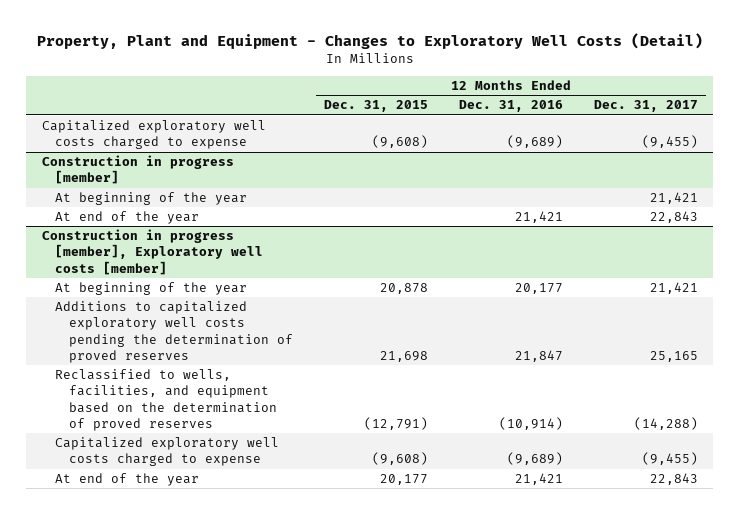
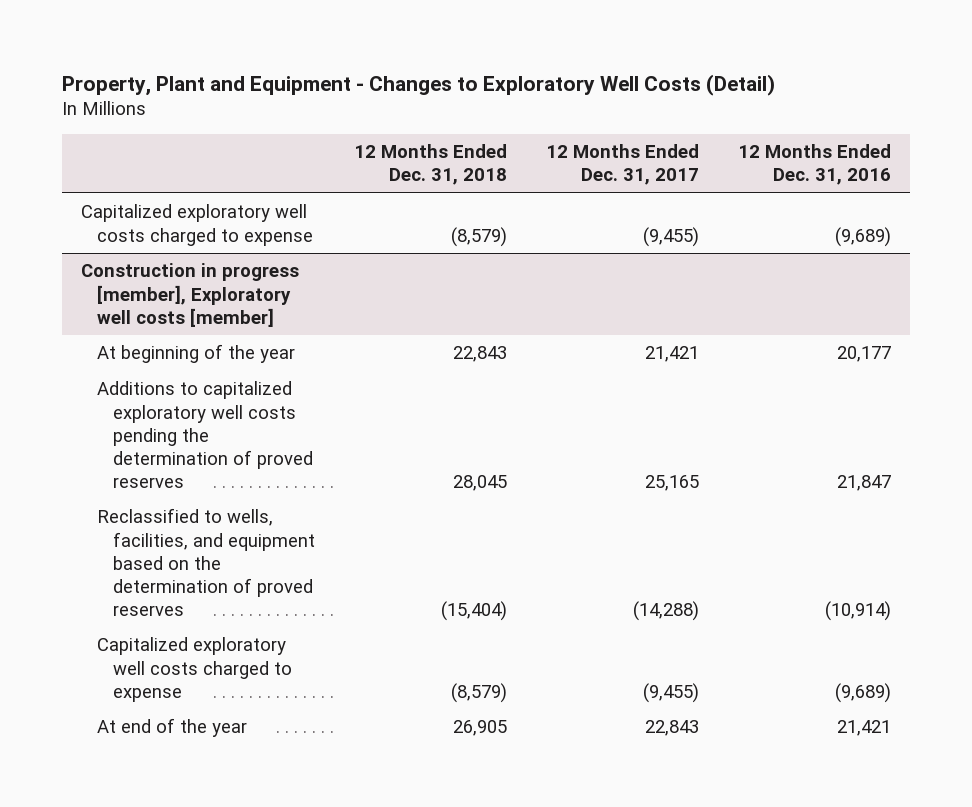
[323,100,428,113] Dec. 31, 2015 -> none
none -> [353,144,507,186] 12 Months Ended Dec. 31, 2018
[41,155,234,185] Construction in progress [member] -> none
[55,192,248,206] At beginning of the year -> none
[55,211,200,225] At end of the year -> none

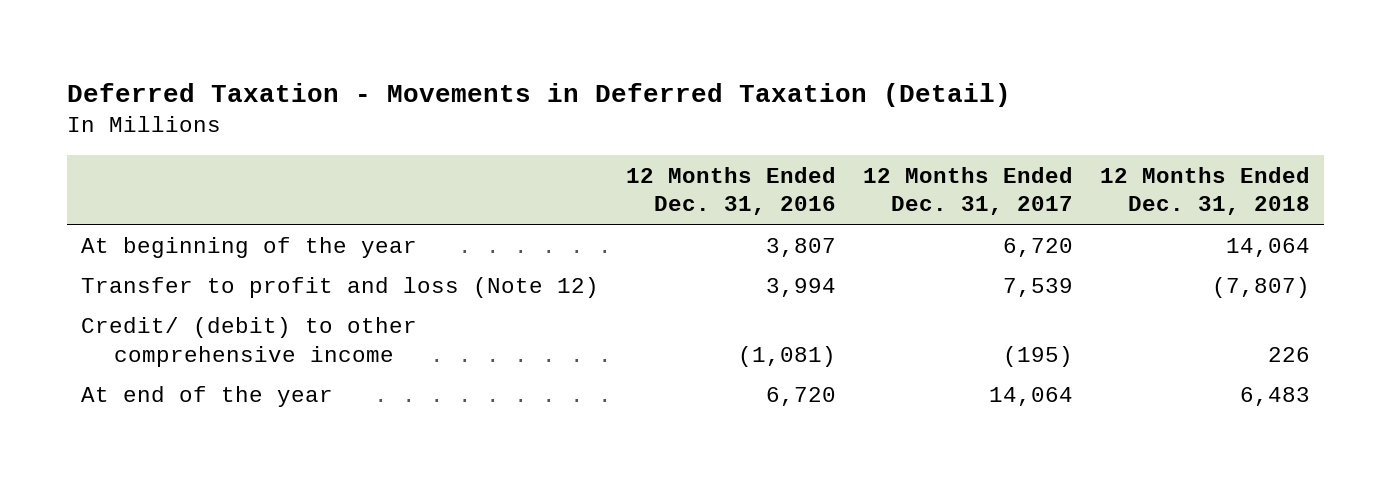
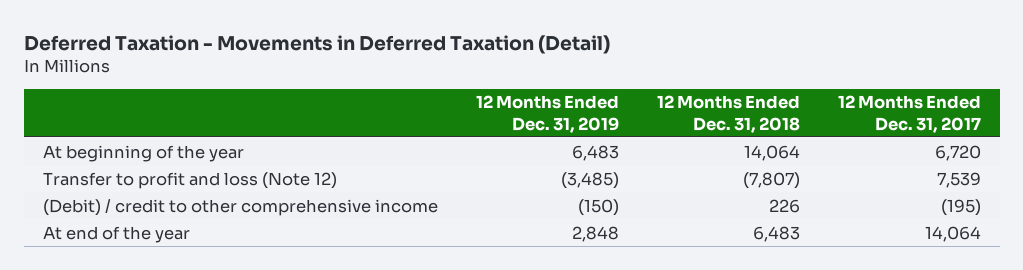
[625,166,836,216] 12 Months Ended Dec. 31, 2016 -> none
none -> [475,95,619,133] 12 Months Ended Dec. 31, 2019
[80,316,417,367] Credit/ (debit) to other comprehensive income -> [42,198,438,216] (Debit) / credit to other comprehensive income

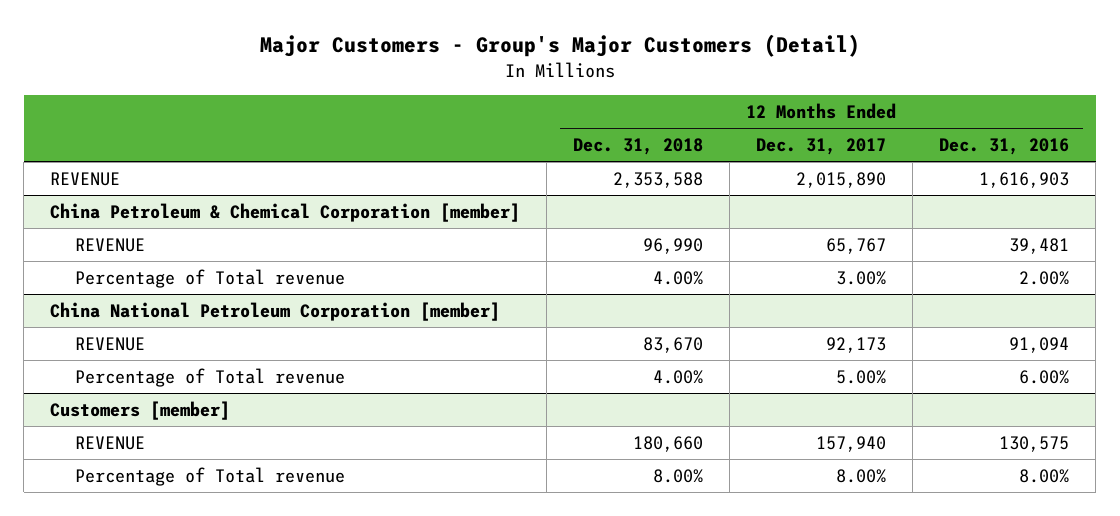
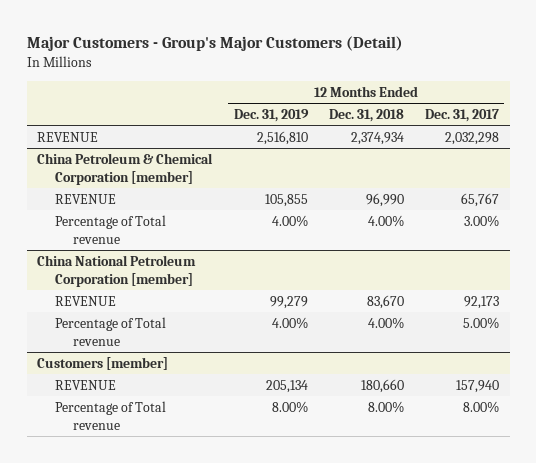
[939,138,1070,156] Dec. 31, 2016 -> none
none -> [233,108,309,122] Dec. 31, 2019
[613,171,704,188] 2,353,588 -> [350,131,404,145] 2,374,934
[796,171,887,188] 2,015,890 -> [445,131,500,145] 2,032,298

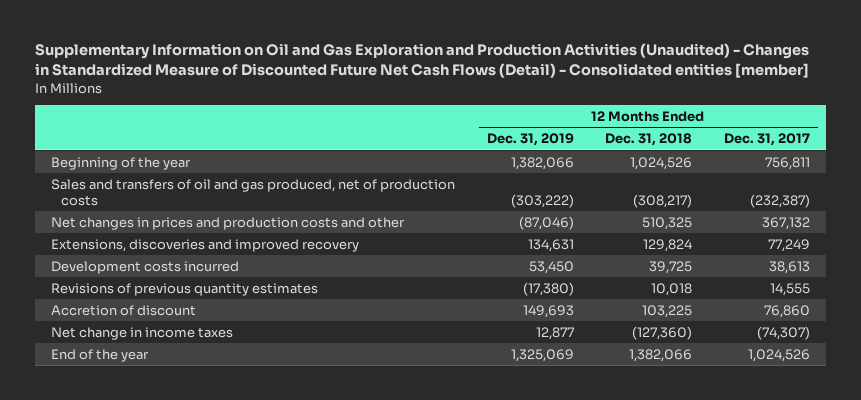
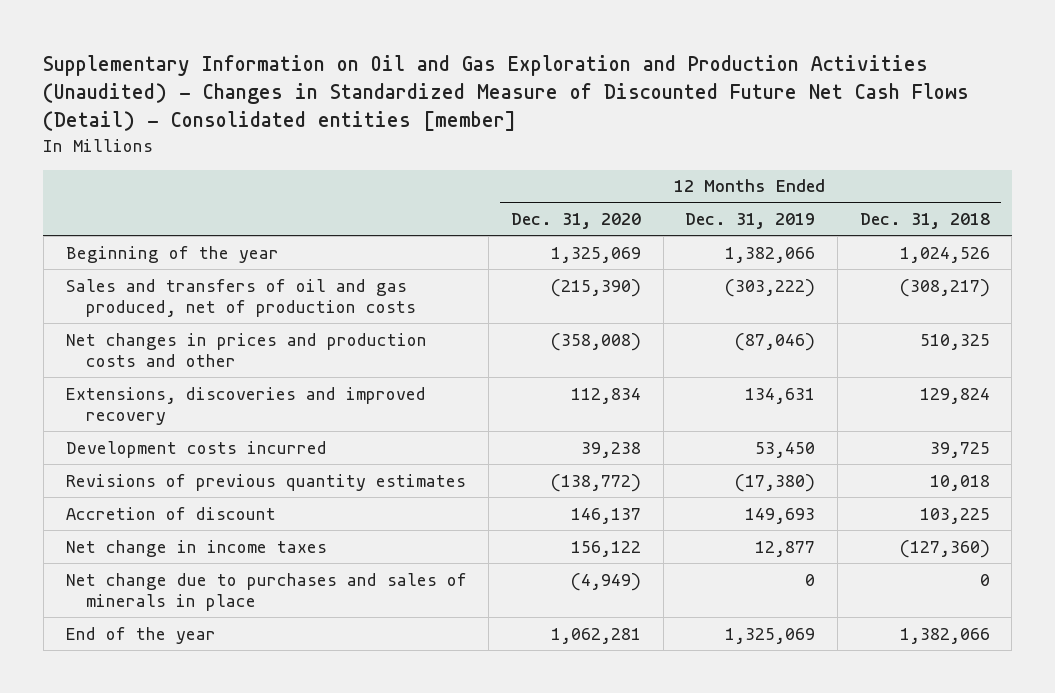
[723,133,810,147] Dec. 31, 2017 -> none
none -> [510,213,641,230] Dec. 31, 2020
none -> [65,572,467,611] Net change due to purchases and sales of minerals in place

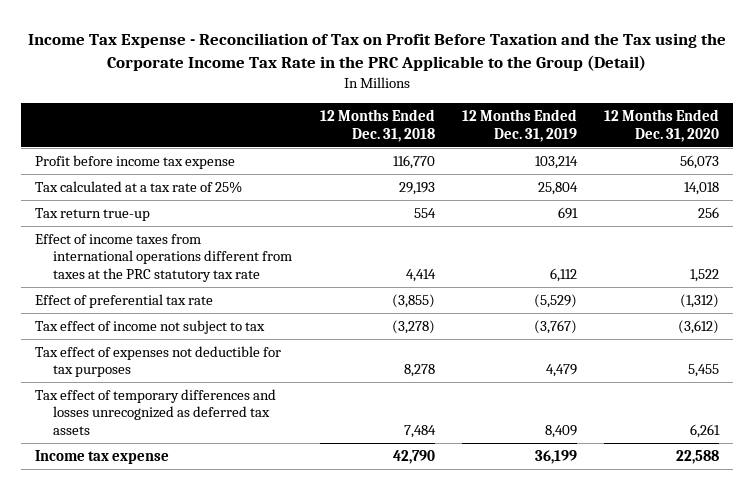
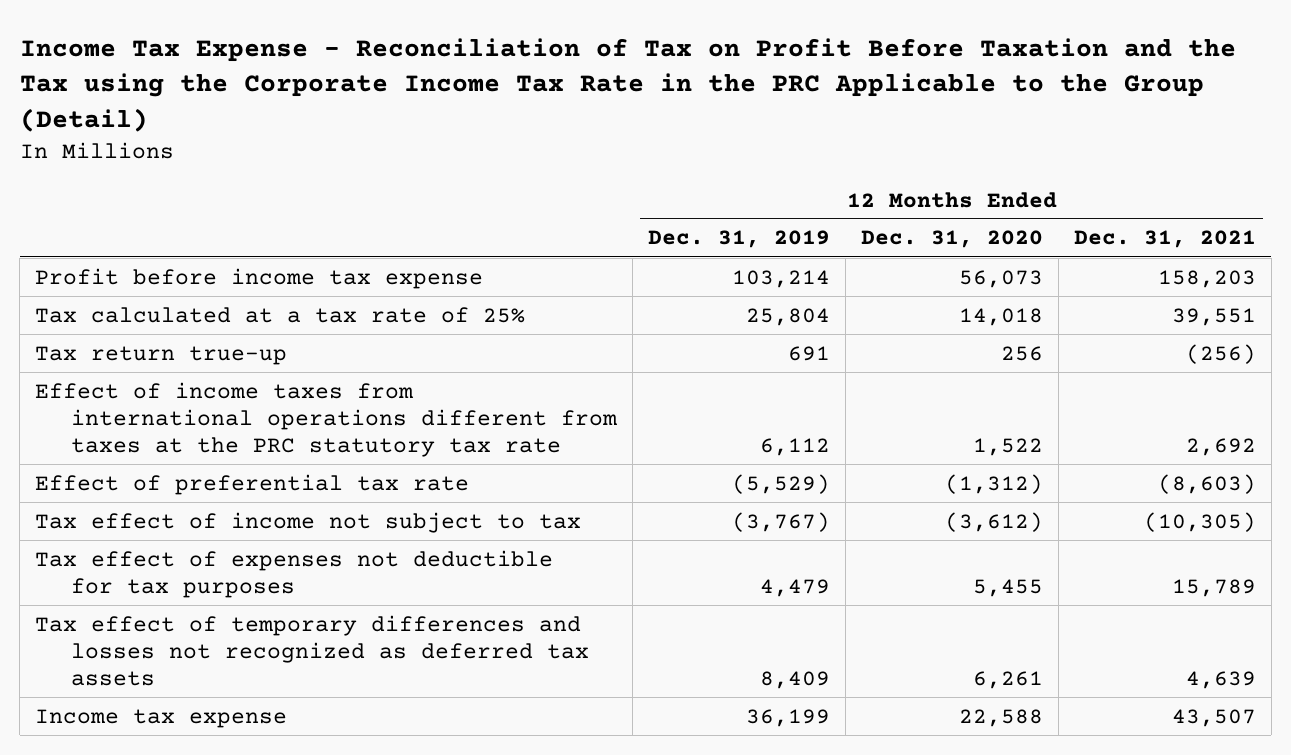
[319,109,435,142] 12 Months Ended Dec. 31, 2018 -> none
none -> [1073,230,1256,249] Dec. 31, 2021
[34,389,276,435] Tax effect of temporary differences and losses unrecognized as deferred tax assets -> [35,614,589,686] Tax effect of temporary differences and losses not recognized as deferred tax assets

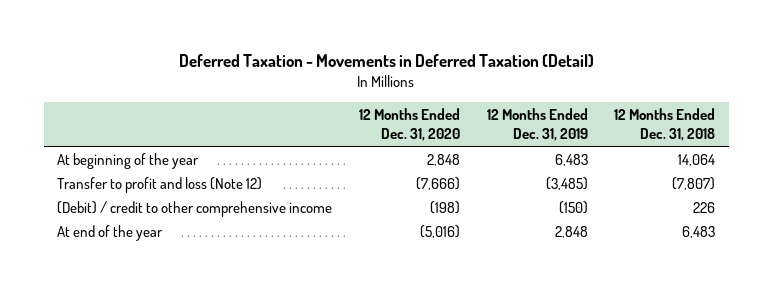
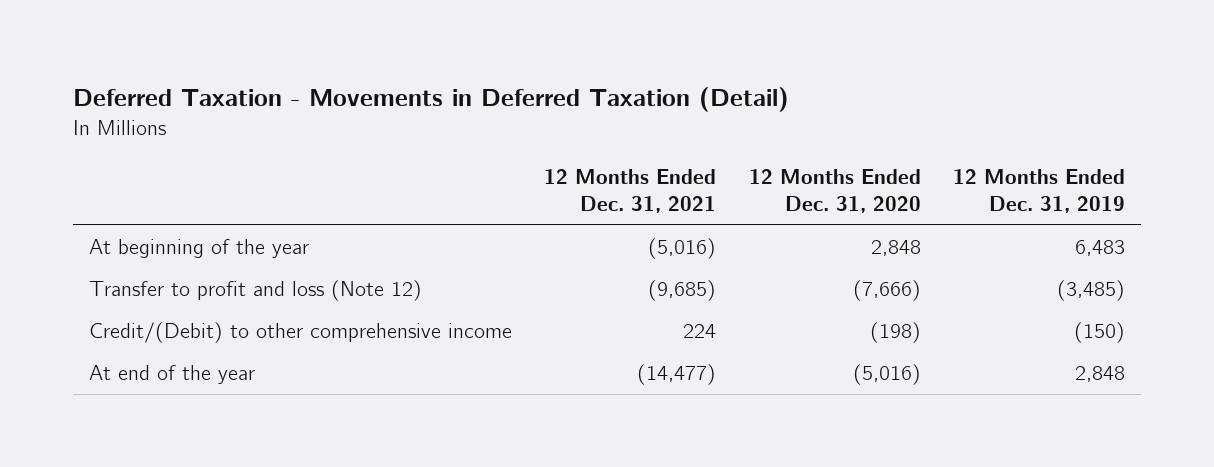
[614,108,716,142] 12 Months Ended Dec. 31, 2018 -> none
none -> [544,168,717,214] 12 Months Ended Dec. 31, 2021
[57,200,333,217] (Debit) / credit to other comprehensive income -> [89,322,513,344] Credit/(Debit) to other comprehensive income

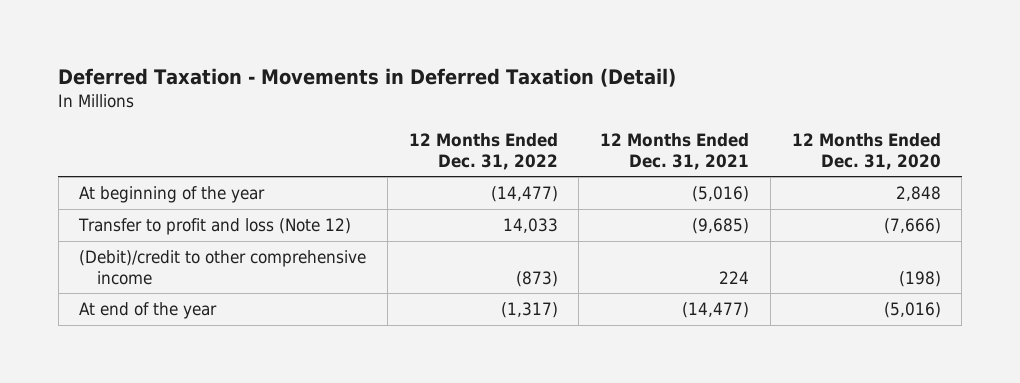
[952,168,1125,214] 12 Months Ended Dec. 31, 2019 -> none
none -> [408,133,558,170] 12 Months Ended Dec. 31, 2022
[89,322,513,344] Credit/(Debit) to other comprehensive income -> [79,250,367,285] (Debit)/credit to other comprehensive income

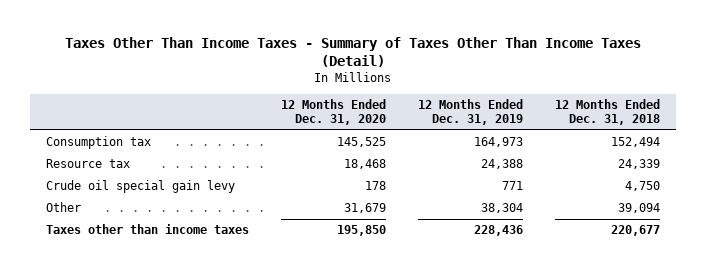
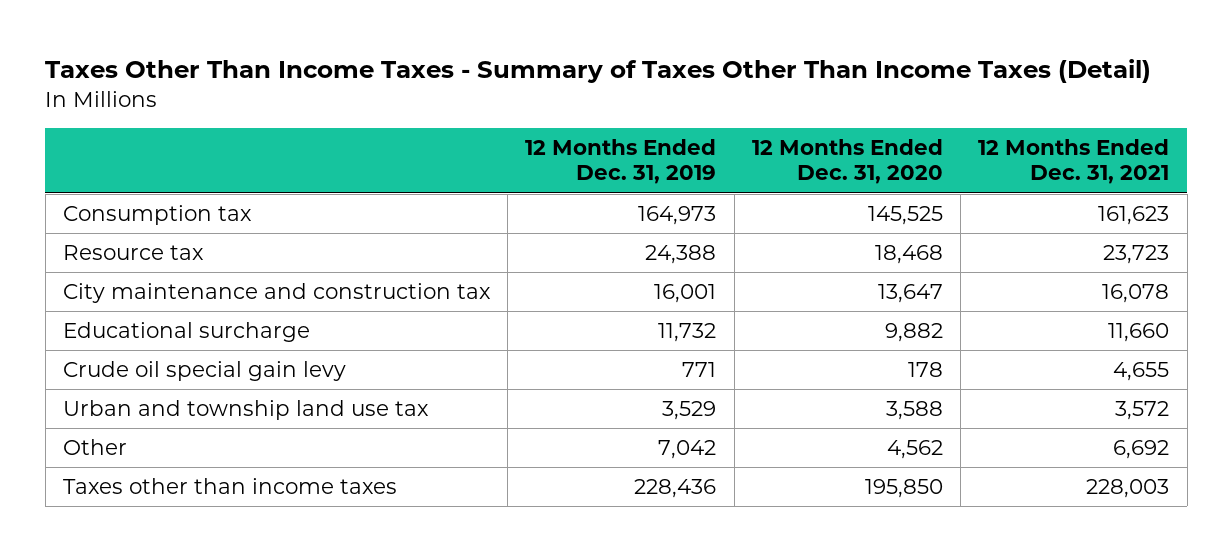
[554,99,660,126] 12 Months Ended Dec. 31, 2018 -> none
none -> [978,139,1170,185] 12 Months Ended Dec. 31, 2021
none -> [62,282,491,303] City maintenance and construction tax
none -> [62,321,310,342] Educational surcharge
none -> [62,399,429,420] Urban and township land use tax
[343,203,386,214] 31,679 -> [886,439,943,459] 4,562
[480,203,523,214] 38,304 -> [658,439,717,459] 7,042

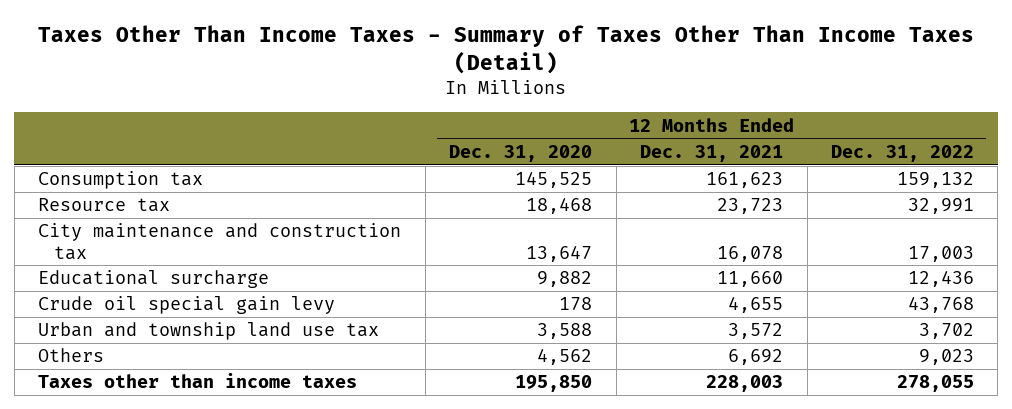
[525,139,717,185] 12 Months Ended Dec. 31, 2019 -> none
none -> [831,144,975,162] Dec. 31, 2022
[62,438,127,455] Other -> [38,348,105,363] Others

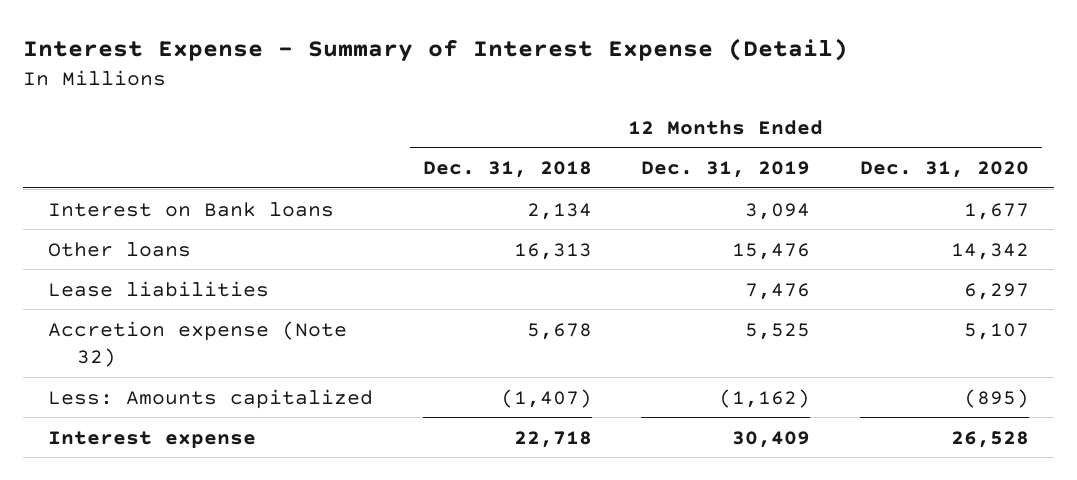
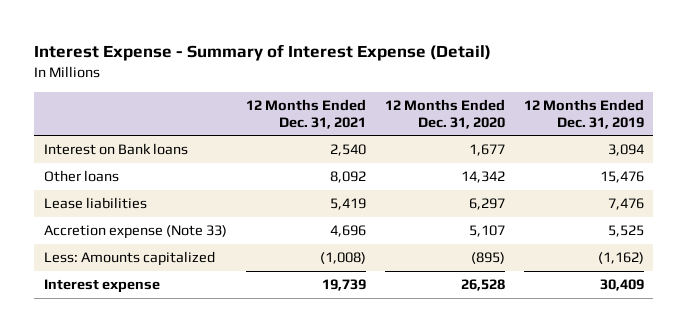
[422,160,592,178] Dec. 31, 2018 -> none
none -> [245,98,366,129] 12 Months Ended Dec. 31, 2021
[47,320,347,368] Accretion expense (Note 32) -> [43,225,227,240] Accretion expense (Note 33)

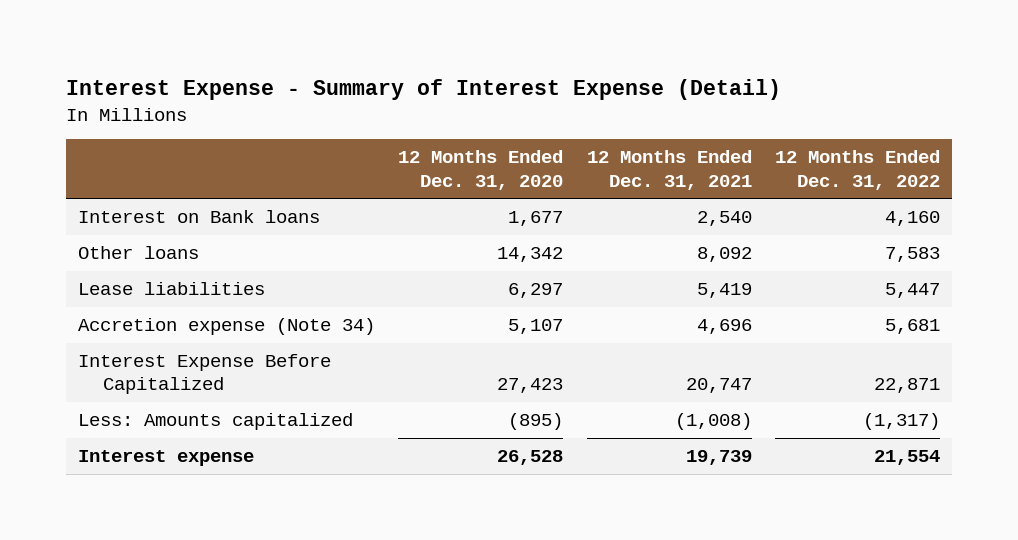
[523,98,644,129] 12 Months Ended Dec. 31, 2019 -> none
none -> [774,150,940,190] 12 Months Ended Dec. 31, 2022
[43,225,227,240] Accretion expense (Note 33) -> [77,317,375,335] Accretion expense (Note 34)
none -> [77,353,331,395] Interest Expense Before Capitalized

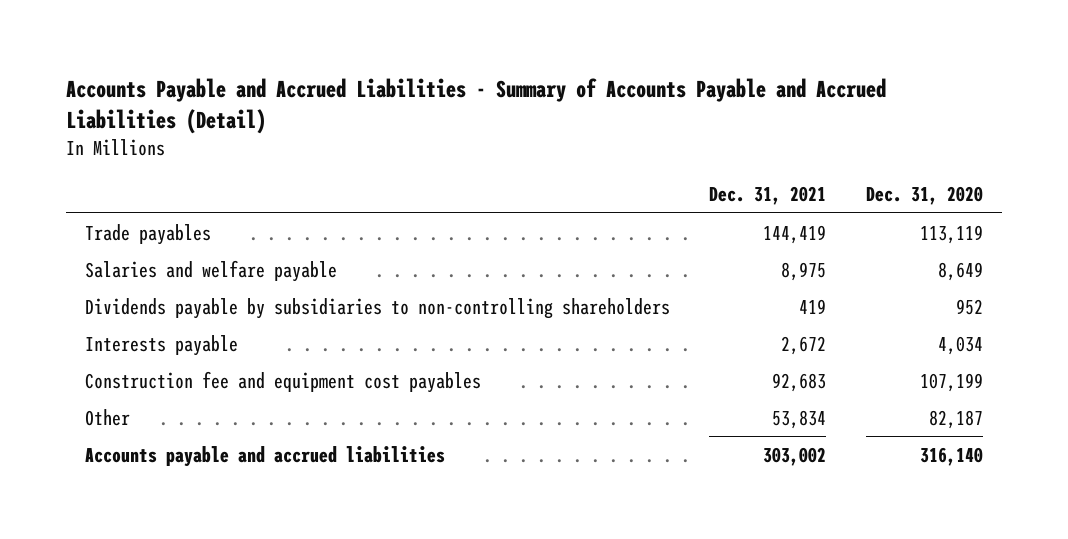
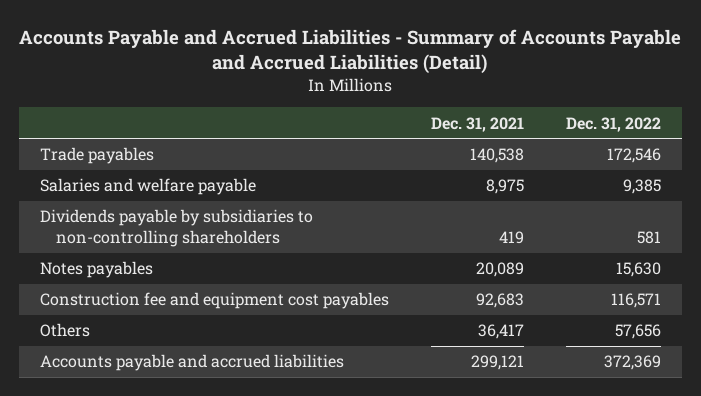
[865,186,983,206] Dec. 31, 2020 -> none
none -> [565,116,661,132] Dec. 31, 2022
[763,224,827,244] 144,419 -> [469,148,524,164] 140,538
[85,334,239,356] Interests payable -> none
none -> [40,261,154,279] Notes payables
[85,408,131,426] Other -> [40,323,91,338] Others
[772,409,827,429] 53,834 -> [477,324,524,340] 36,417
[763,446,827,466] 303,002 -> [470,355,524,371] 299,121

